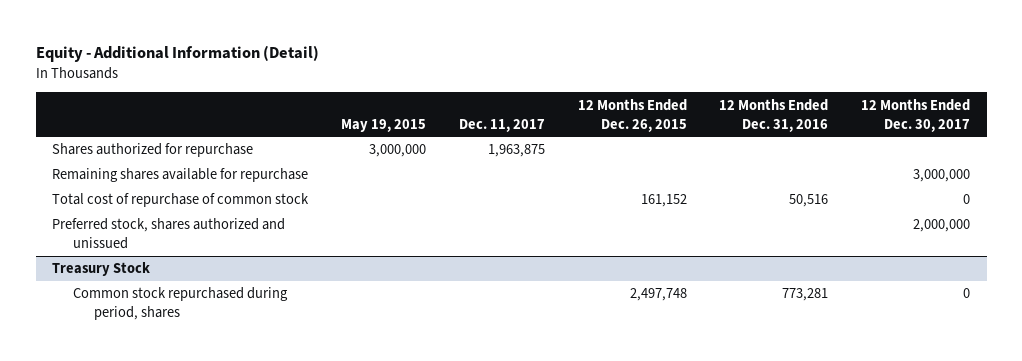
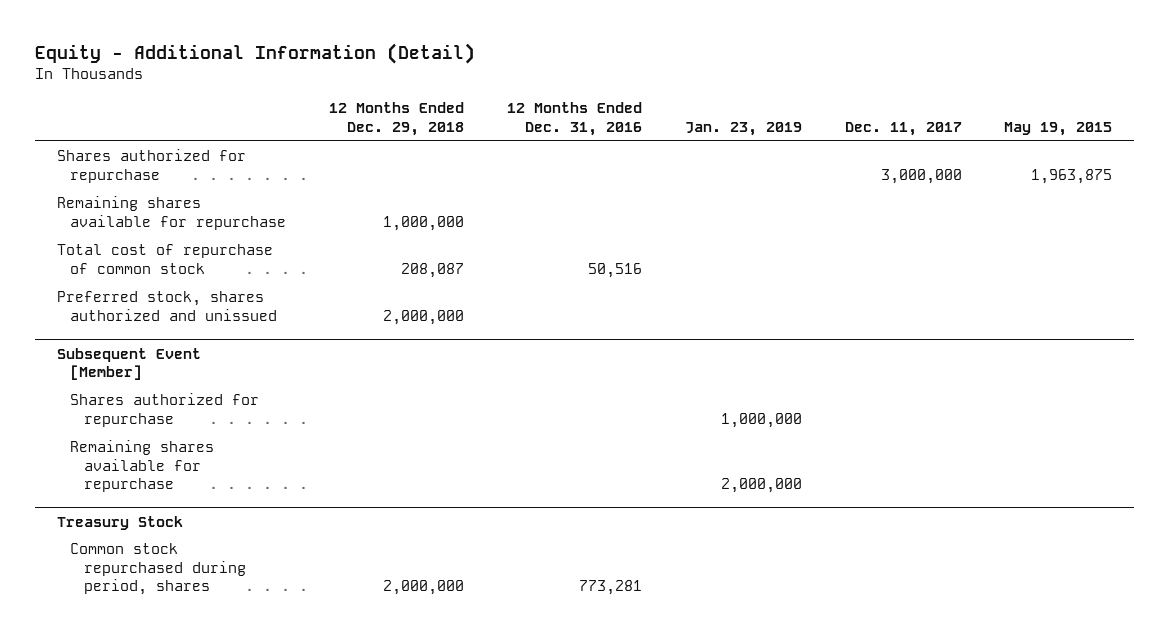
[577,98,687,132] 12 Months Ended Dec. 26, 2015 -> none
[861,98,971,132] 12 Months Ended Dec. 30, 2017 -> none
none -> [329,102,465,136] 12 Months Ended Dec. 29, 2018
none -> [684,121,802,136] Jan. 23, 2019
[368,144,426,158] 3,000,000 -> [1031,168,1113,184] 1,963,875
[487,144,545,158] 1,963,875 -> [880,168,962,184] 3,000,000
none -> [56,347,201,380] Subsequent Event [Member]
none -> [70,393,260,427] Shares authorized for repurchase
none -> [70,440,215,493] Remaining shares available for repurchase

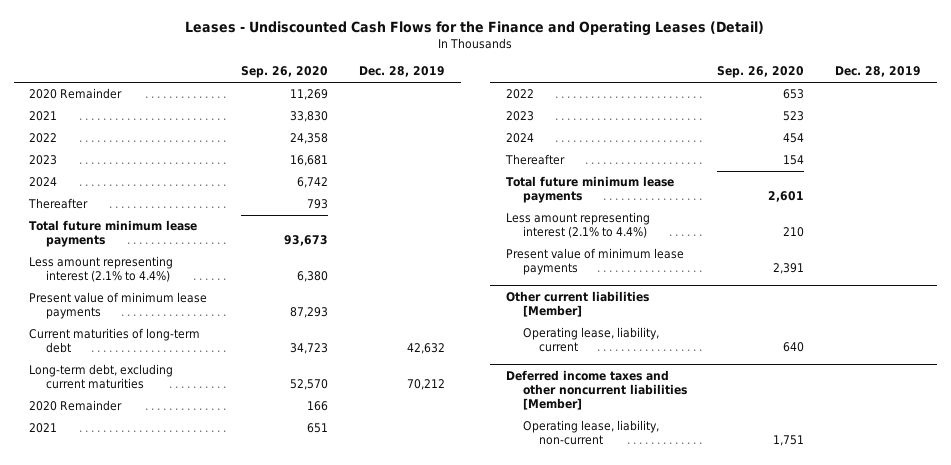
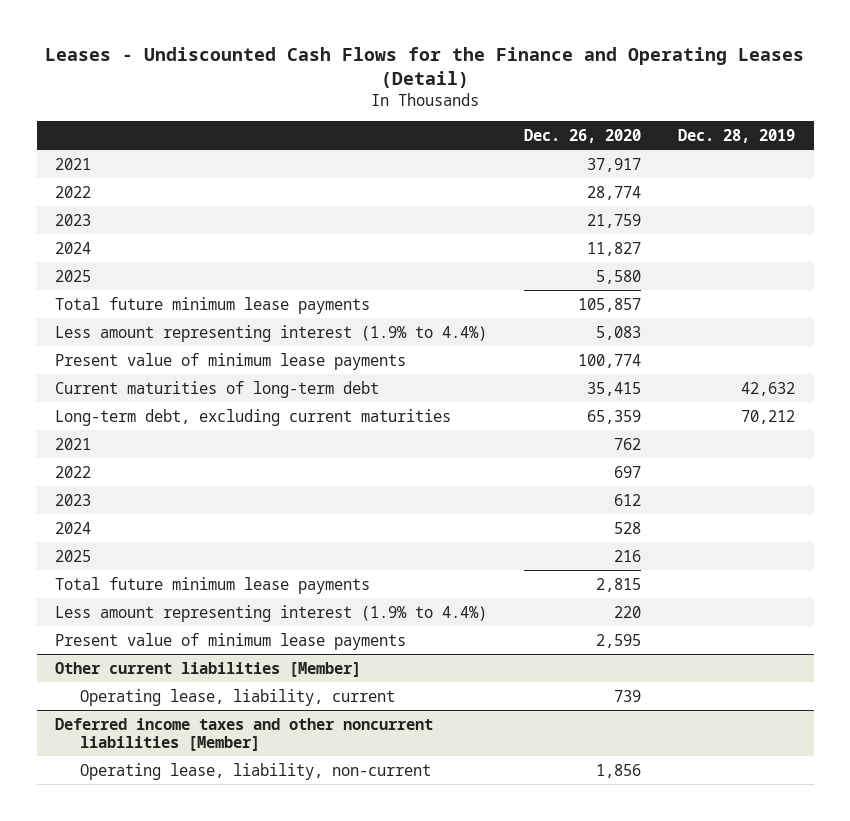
[241,66,329,79] Sep. 26, 2020 -> none
none -> [524,129,642,144] Dec. 26, 2020
[29,88,123,100] 2020 Remainder -> none
[28,198,89,210] Thereafter -> none
none -> [55,269,92,282] 2025
[29,256,174,283] Less amount representing interest (2.1% to 4.4%) -> [55,324,488,342] Less amount representing interest (1.9% to 4.4%)
[29,400,123,412] 2020 Remainder -> none
[504,154,565,166] Thereafter -> none
none -> [55,549,92,562] 2025
[505,212,650,239] Less amount representing interest (2.1% to 4.4%) -> [55,604,488,622] Less amount representing interest (1.9% to 4.4%)

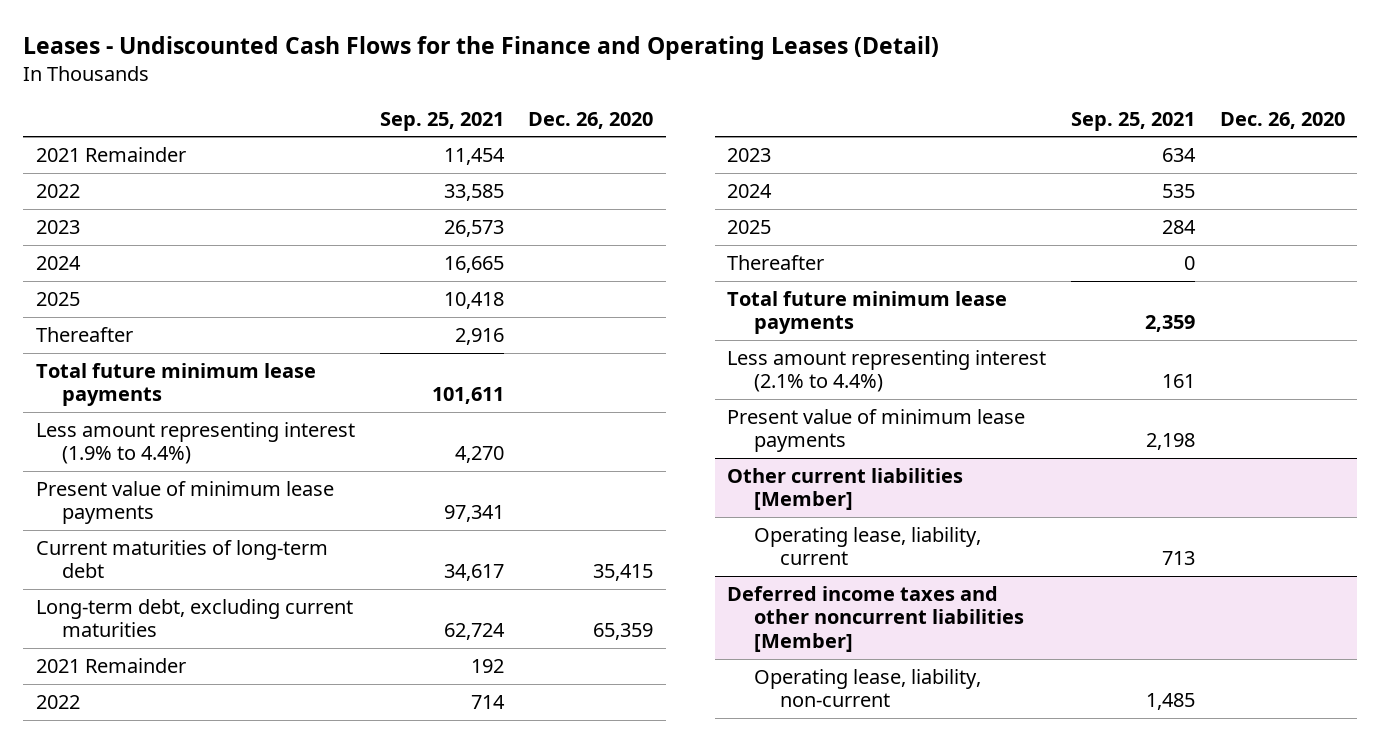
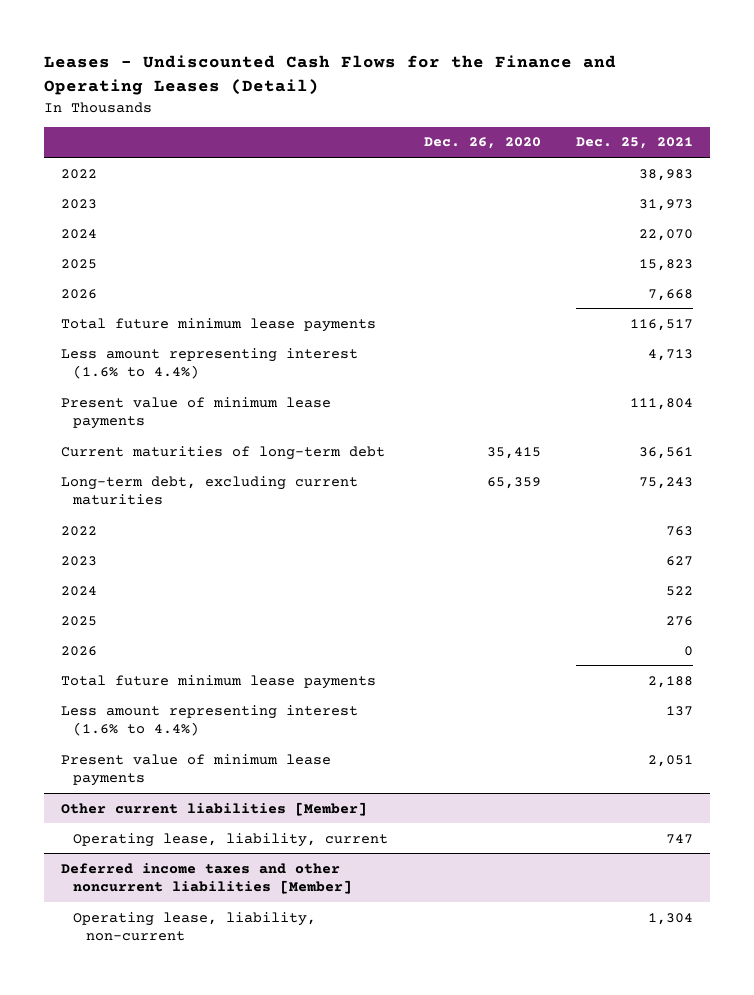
[379,111,504,131] Sep. 25, 2021 -> none
none -> [575,137,693,150] Dec. 25, 2021
[35,146,186,162] 2021 Remainder -> none
[35,326,133,342] Thereafter -> none
none -> [61,288,98,299] 2026
[35,421,355,465] Less amount representing interest (1.9% to 4.4%) -> [61,347,359,379] Less amount representing interest (1.6% to 4.4%)
[35,657,186,673] 2021 Remainder -> none
[727,254,825,270] Thereafter -> none
none -> [61,645,98,656] 2026
[727,349,1047,393] Less amount representing interest (2.1% to 4.4%) -> [61,704,359,736] Less amount representing interest (1.6% to 4.4%)

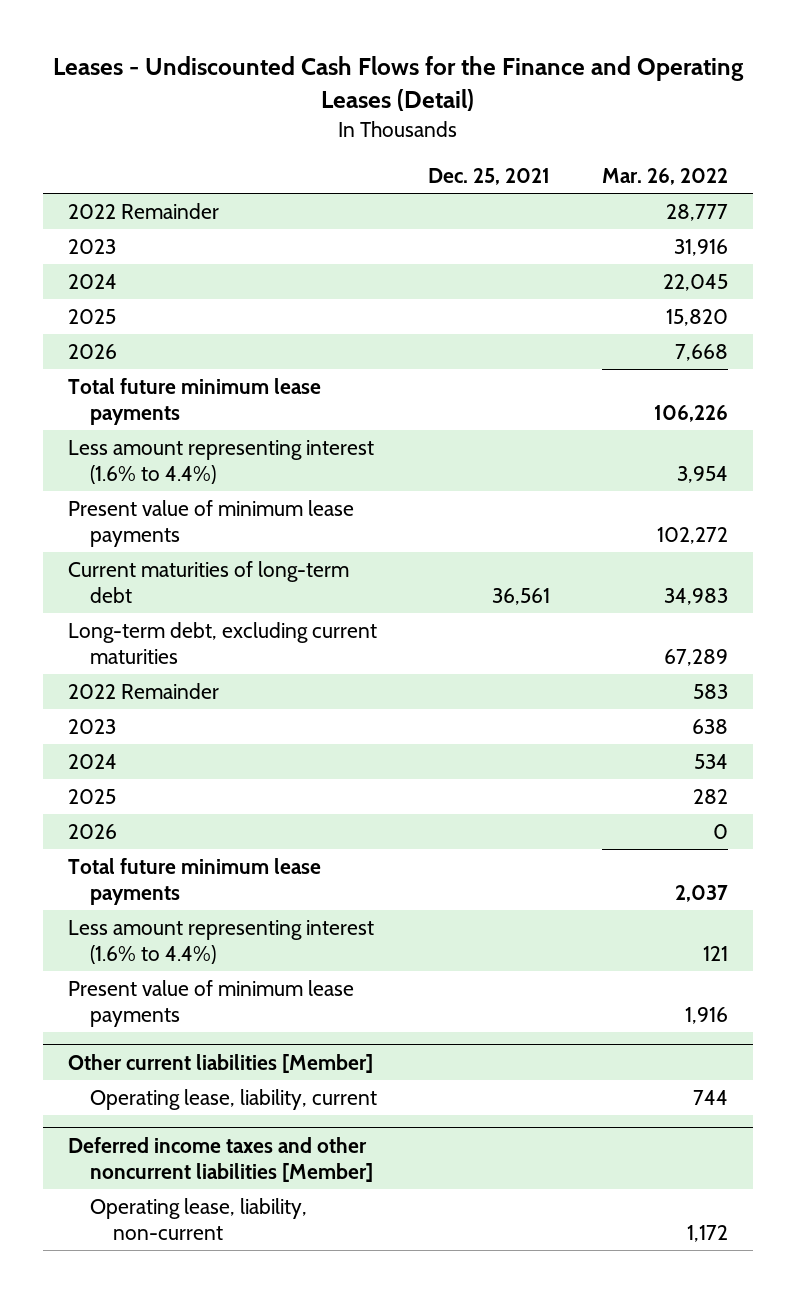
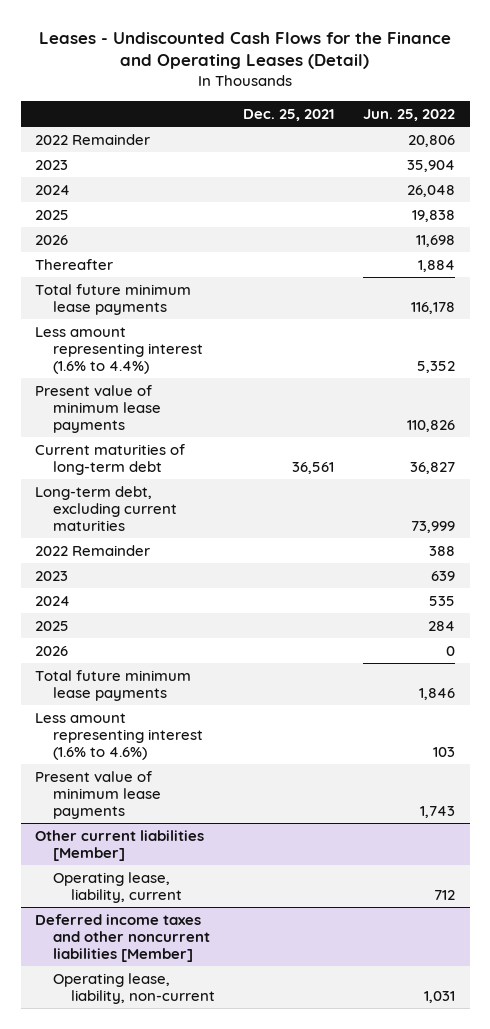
[601,167,728,185] Mar. 26, 2022 -> none
none -> [363,109,456,122] Jun. 25, 2022
none -> [34,258,113,270] Thereafter
[68,919,375,964] Less amount representing interest (1.6% to 4.4%) -> [34,712,203,760] Less amount representing interest (1.6% to 4.6%)

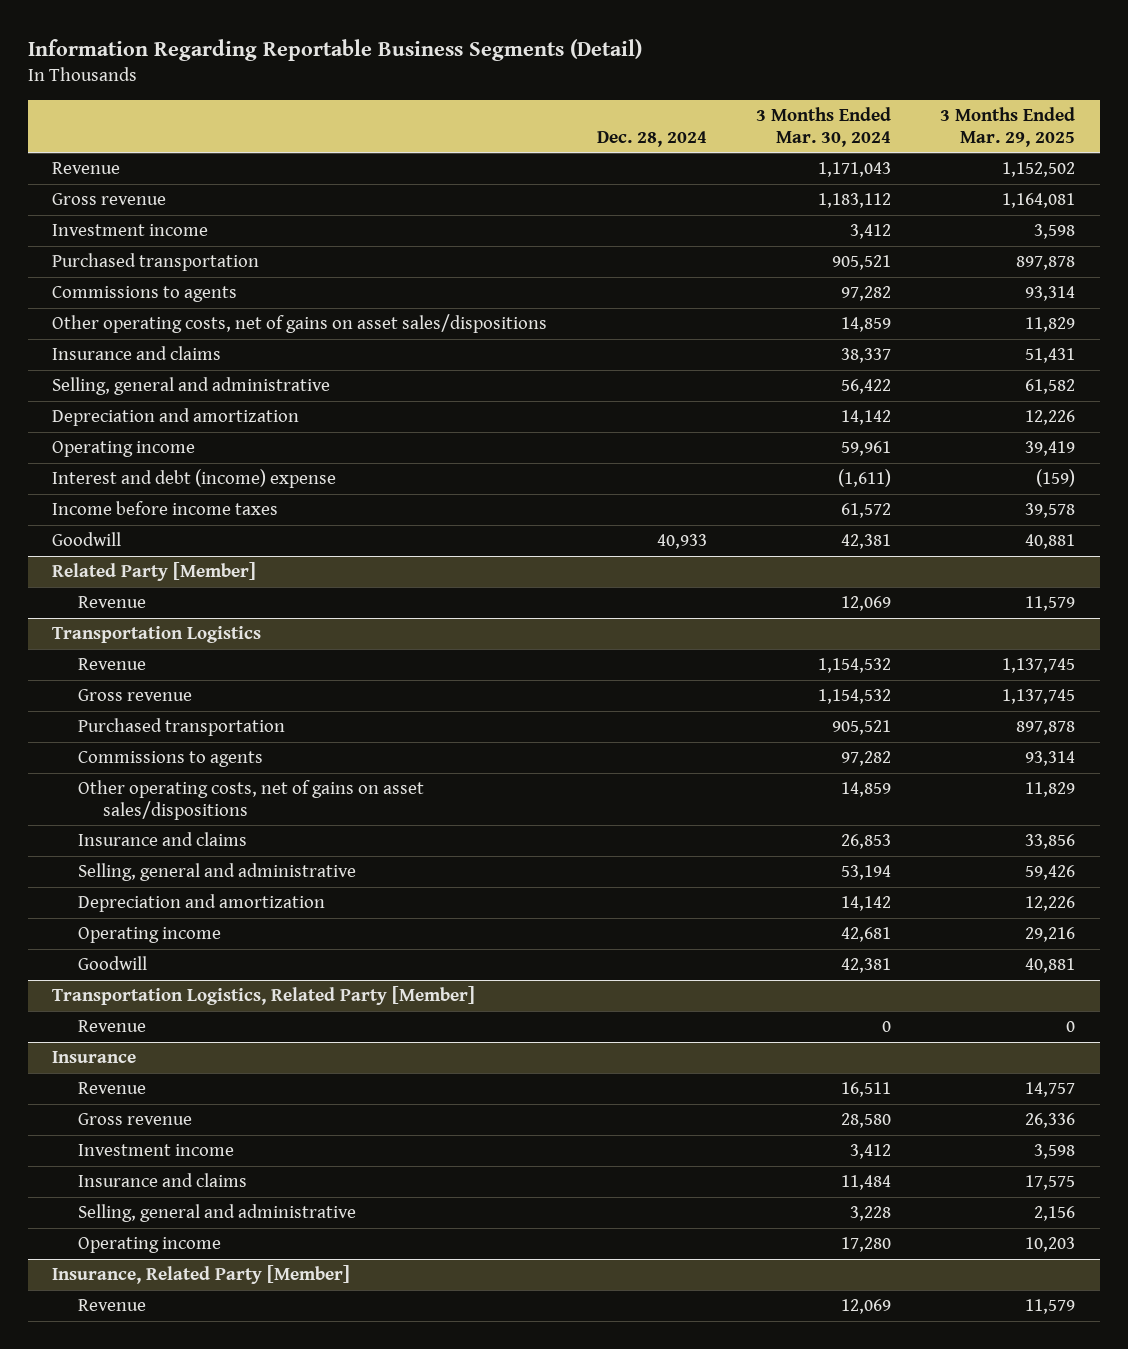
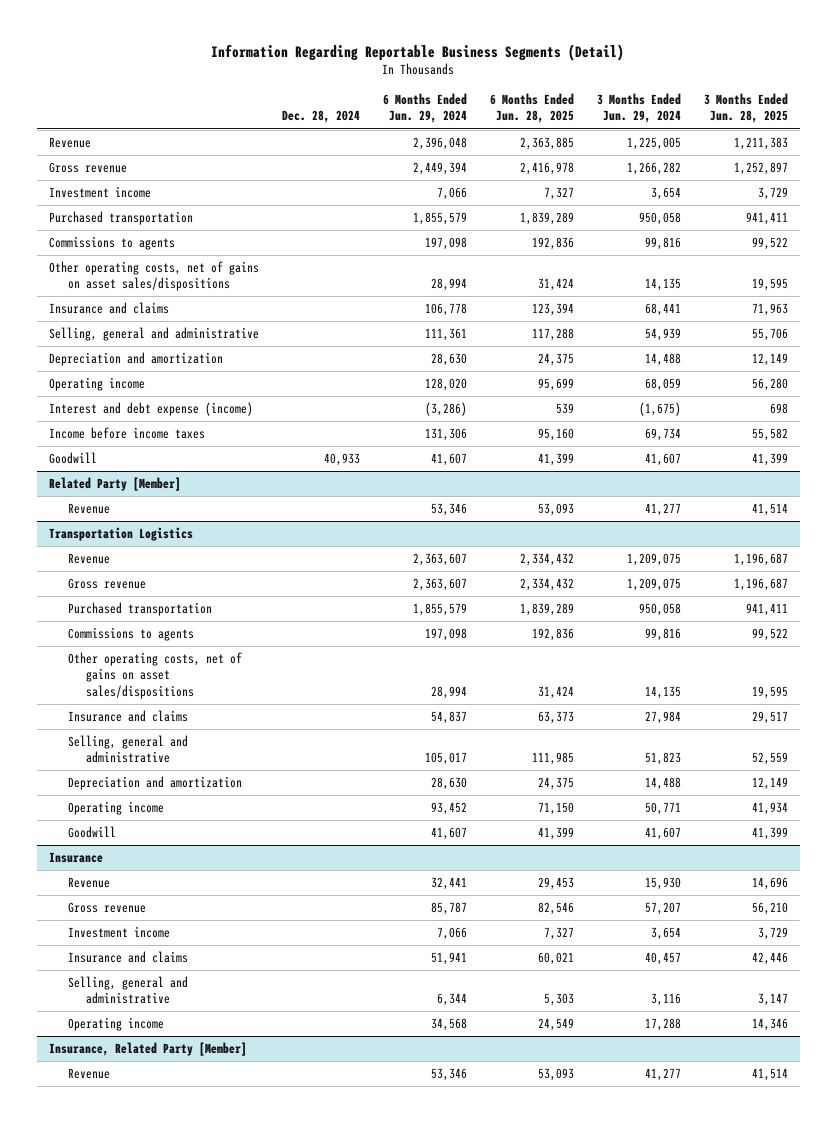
[756,107,892,147] 3 Months Ended Mar. 30, 2024 -> none
[940,107,1076,147] 3 Months Ended Mar. 29, 2025 -> none
none -> [382,93,467,124] 6 Months Ended Jun. 29, 2024
none -> [490,93,575,124] 6 Months Ended Jun. 28, 2025
none -> [597,93,682,124] 3 Months Ended Jun. 29, 2024
none -> [704,93,789,124] 3 Months Ended Jun. 28, 2025
[52,469,337,489] Interest and debt (income) expense -> [48,402,253,417] Interest and debt expense (income)
[52,986,476,1006] Transportation Logistics, Related Party [Member] -> none
[77,1020,146,1033] Revenue -> none

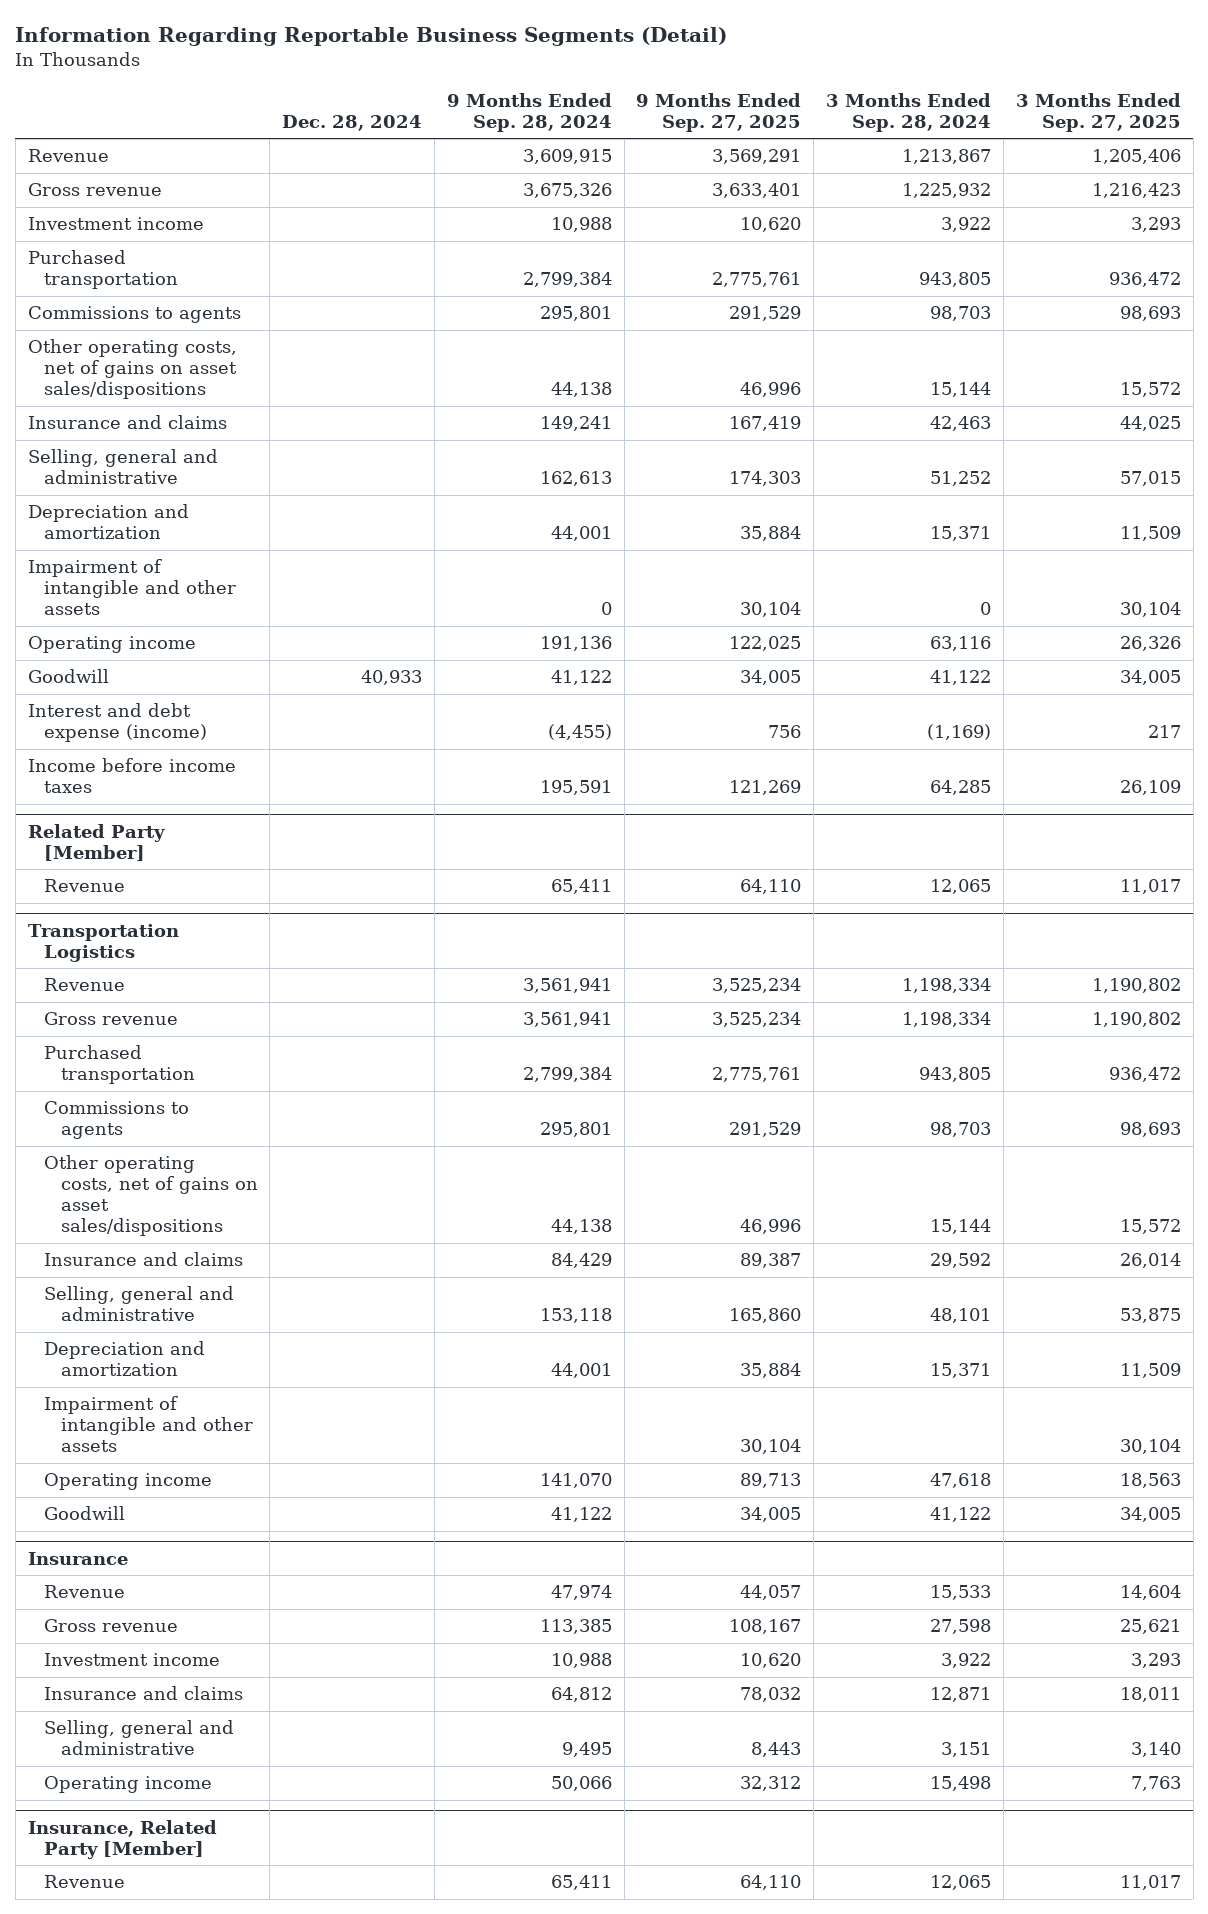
[382,93,467,124] 6 Months Ended Jun. 29, 2024 -> none
[490,93,575,124] 6 Months Ended Jun. 28, 2025 -> none
[597,93,682,124] 3 Months Ended Jun. 29, 2024 -> none
[704,93,789,124] 3 Months Ended Jun. 28, 2025 -> none
none -> [446,92,612,132] 9 Months Ended Sep. 28, 2024
none -> [636,92,802,132] 9 Months Ended Sep. 27, 2025
none -> [826,92,992,132] 3 Months Ended Sep. 28, 2024
none -> [1015,92,1181,132] 3 Months Ended Sep. 27, 2025
none -> [27,559,237,616] Impairment of intangible and other assets
[48,452,97,465] Goodwill -> [27,669,109,684] Goodwill
none -> [44,1396,253,1453] Impairment of intangible and other assets

